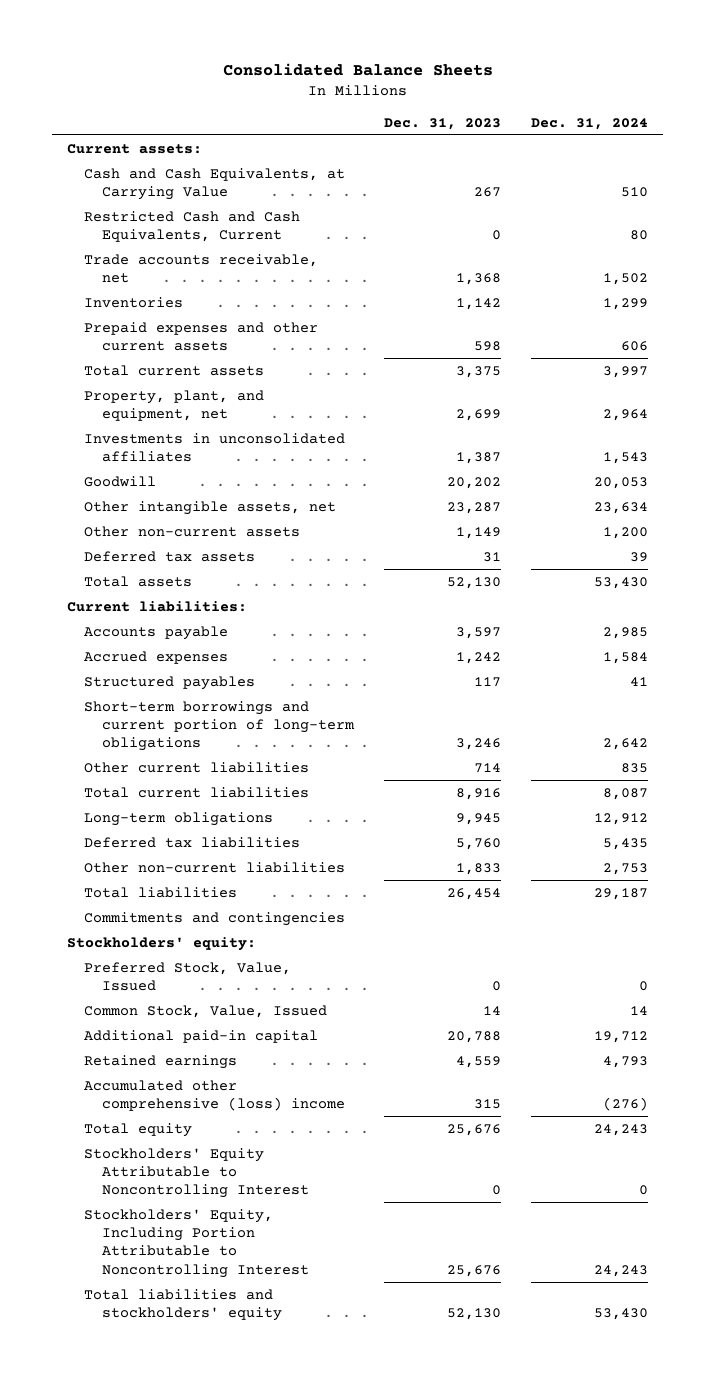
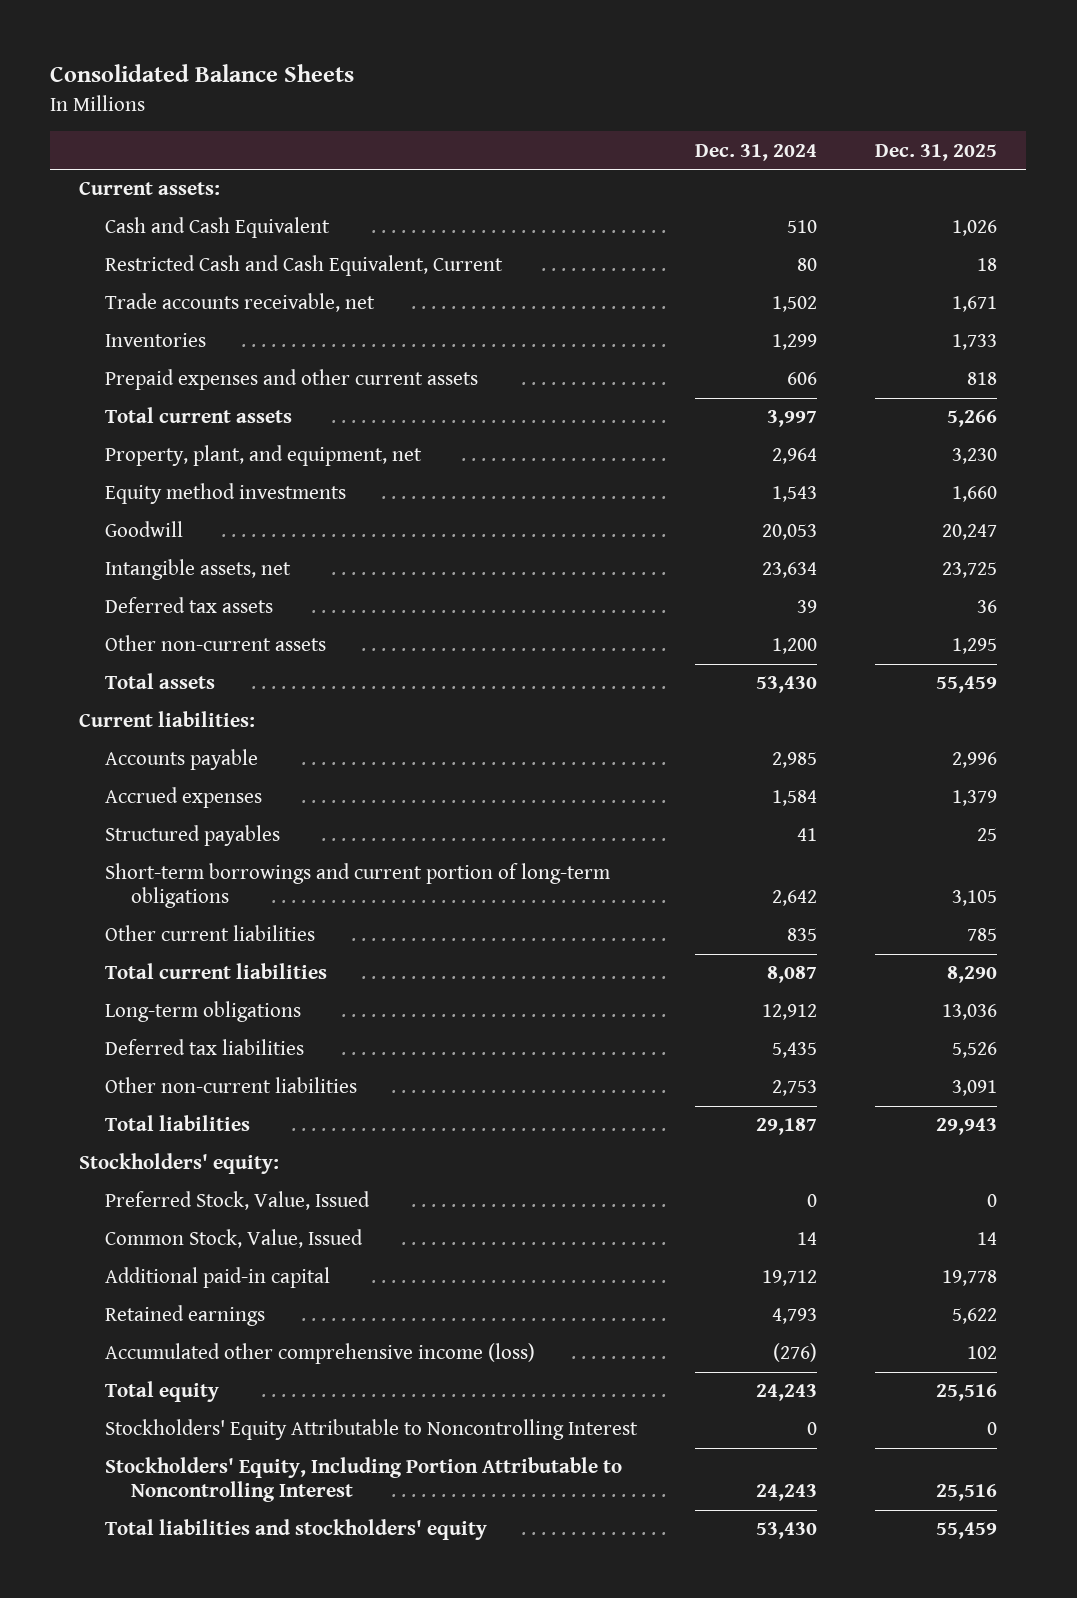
[384,117,502,130] Dec. 31, 2023 -> none
none -> [875,143,998,161] Dec. 31, 2025
[84,167,346,200] Cash and Cash Equivalents, at Carrying Value -> [105,217,331,239] Cash and Cash Equivalent
[84,210,301,242] Restricted Cash and Cash Equivalents, Current -> [105,255,504,277] Restricted Cash and Cash Equivalent, Current
[84,432,346,462] Investments in unconsolidated affiliates -> [105,483,347,505] Equity method investments
[84,500,337,515] Other intangible assets, net -> [105,559,292,581] Intangible assets, net
[84,525,301,537] Other non-current assets -> [105,635,327,652] Other non-current assets
[84,911,346,926] Commitments and contingencies -> none
[84,1079,345,1111] Accumulated other comprehensive (loss) income -> [105,1343,536,1365] Accumulated other comprehensive income (loss)

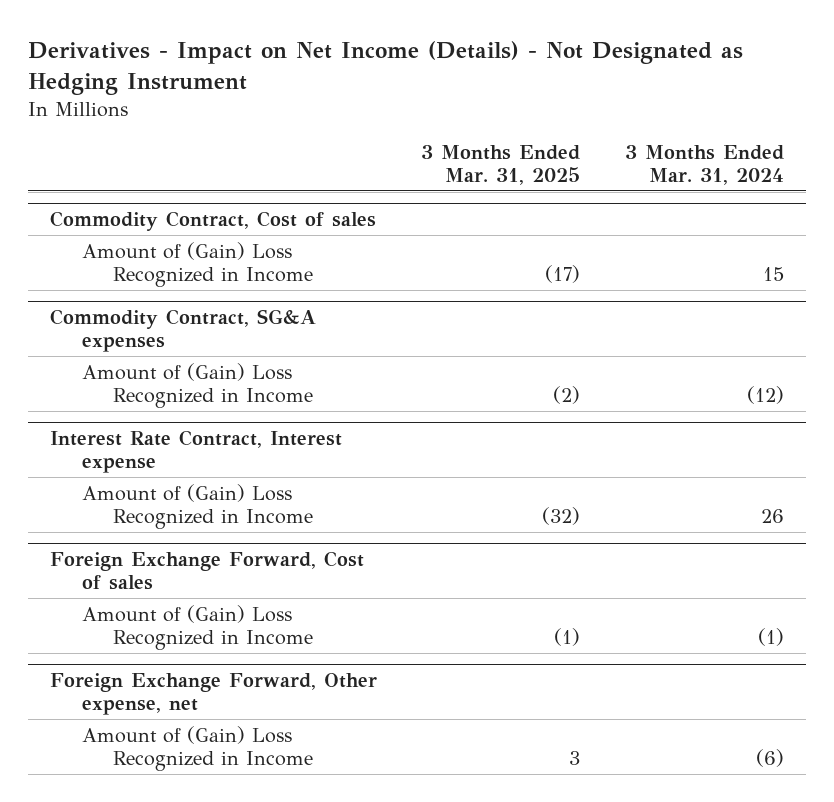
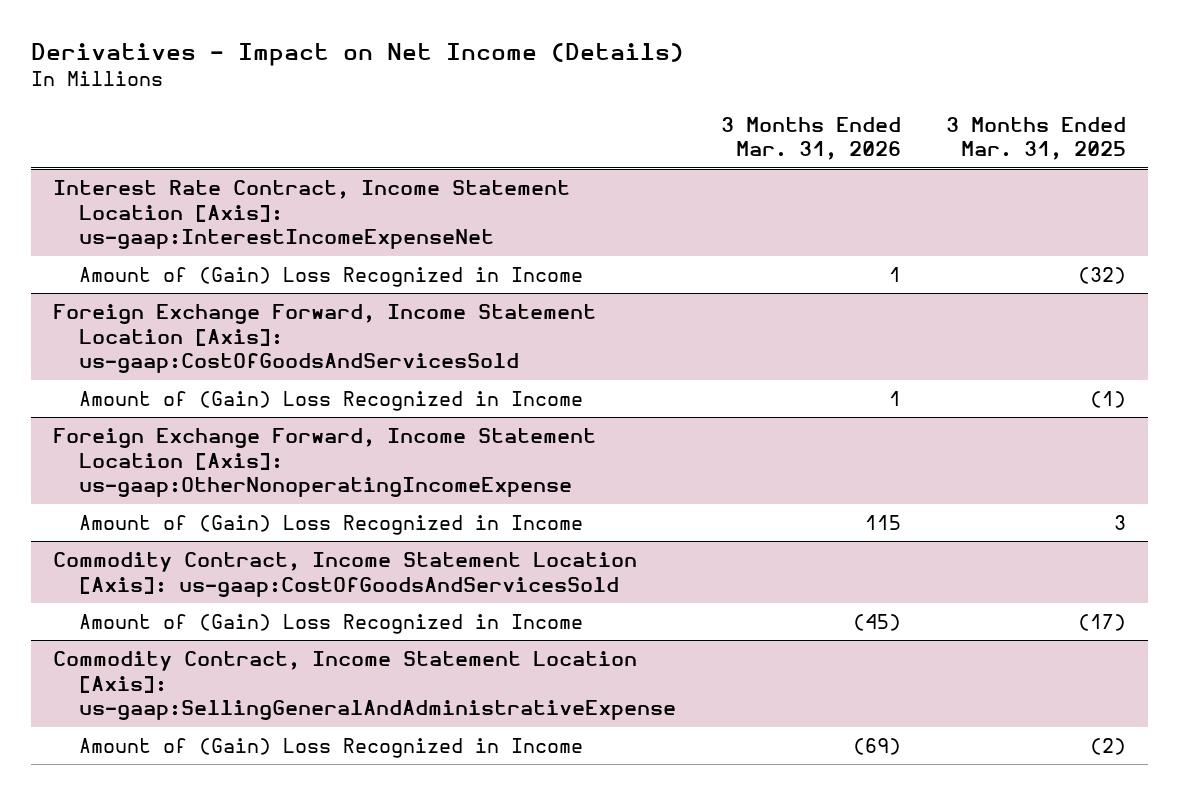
[27,41,743,96] Derivatives - Impact on Net Income (Details) - Not Designated as Hedging Instrument -> [30,43,684,67] Derivatives - Impact on Net Income (Details)
[624,144,784,185] 3 Months Ended Mar. 31, 2024 -> none
none -> [720,116,901,161] 3 Months Ended Mar. 31, 2026
[49,211,376,232] Commodity Contract, Cost of sales -> none
[81,241,314,287] Amount of (Gain) Loss Recognized in Income -> none
[49,309,316,353] Commodity Contract, SG&A expenses -> none
[81,362,314,408] Amount of (Gain) Loss Recognized in Income -> none
[49,430,342,474] Interest Rate Contract, Interest expense -> none
none -> [52,179,570,250] Interest Rate Contract, Income Statement Location [Axis]: us-gaap:InterestIncomeExpenseNet
[49,551,364,591] Foreign Exchange Forward, Cost of sales -> none
none -> [52,303,596,374] Foreign Exchange Forward, Income Statement Location [Axis]: us-gaap:CostOfGoodsAndServicesSold
[49,673,377,716] Foreign Exchange Forward, Other expense, net -> none
none -> [52,427,596,498] Foreign Exchange Forward, Income Statement Location [Axis]: us-gaap:OtherNonoperatingIncomeExpense
none -> [52,551,637,597] Commodity Contract, Income Statement Location [Axis]: us-gaap:CostOfGoodsAndServicesSold
none -> [79,613,584,634] Amount of (Gain) Loss Recognized in Income
none -> [52,650,677,721] Commodity Contract, Income Statement Location [Axis]: us-gaap:SellingGeneralAndAdministrativeExpense
none -> [79,737,584,758] Amount of (Gain) Loss Recognized in Income

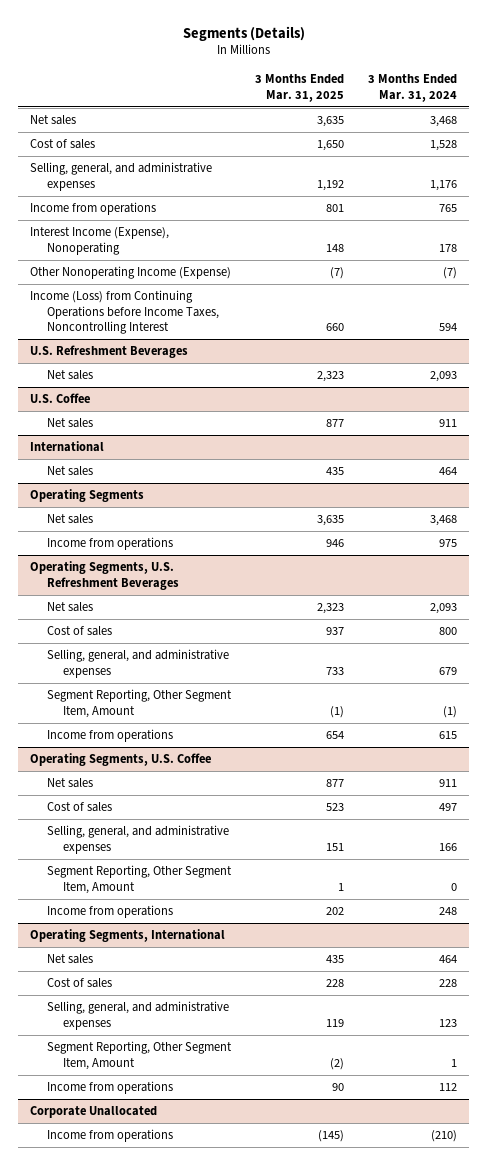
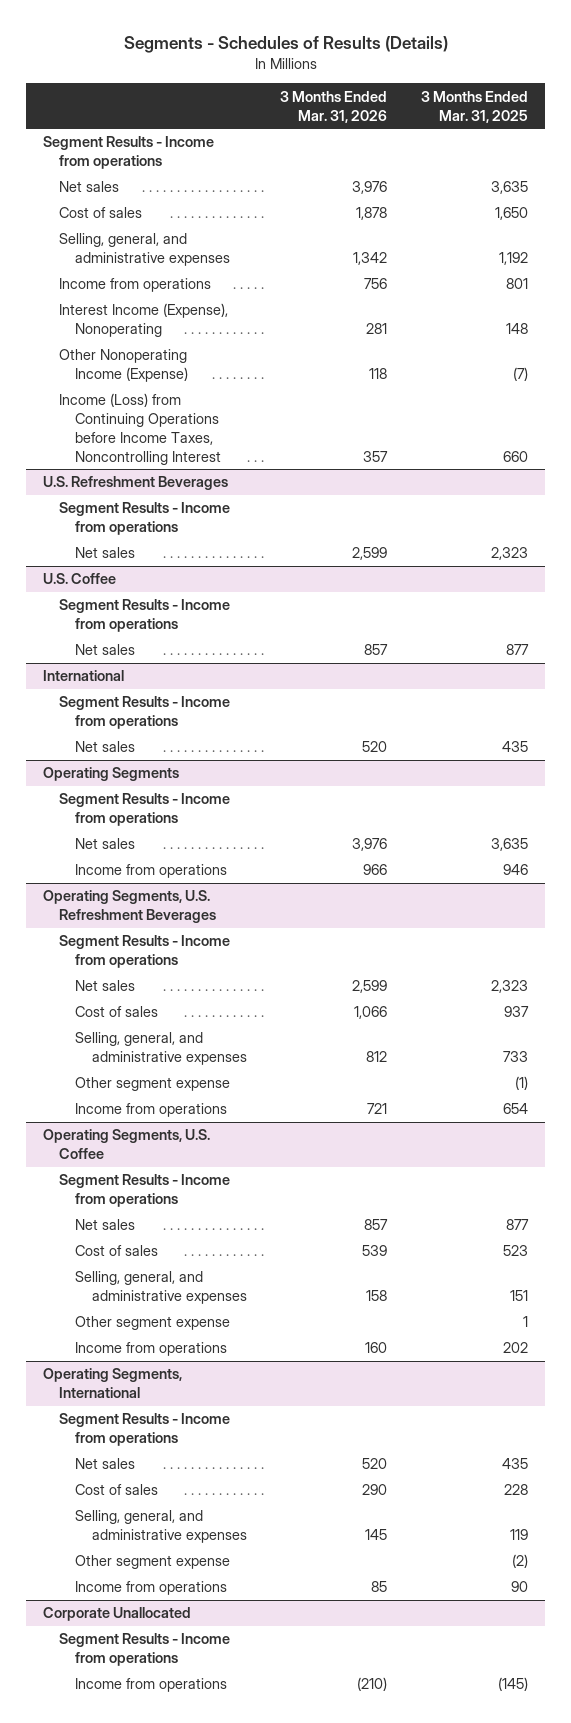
[182,25,305,41] Segments (Details) -> [123,35,448,53] Segments - Schedules of Results (Details)
[367,74,457,102] 3 Months Ended Mar. 31, 2024 -> none
none -> [280,90,388,123] 3 Months Ended Mar. 31, 2026
none -> [42,136,214,170] Segment Results - Income from operations
none -> [59,502,231,536] Segment Results - Income from operations
none -> [59,599,231,633] Segment Results - Income from operations
none -> [59,696,231,730] Segment Results - Income from operations
none -> [59,793,231,827] Segment Results - Income from operations
none -> [59,935,231,969] Segment Results - Income from operations
[46,689,232,718] Segment Reporting, Other Segment Item, Amount -> [75,1077,231,1092] Other segment expense
none -> [59,1174,231,1208] Segment Results - Income from operations
[46,865,232,894] Segment Reporting, Other Segment Item, Amount -> [75,1316,231,1331] Other segment expense
none -> [59,1413,231,1447] Segment Results - Income from operations
[46,1041,232,1070] Segment Reporting, Other Segment Item, Amount -> [75,1555,231,1570] Other segment expense
none -> [59,1633,231,1667] Segment Results - Income from operations

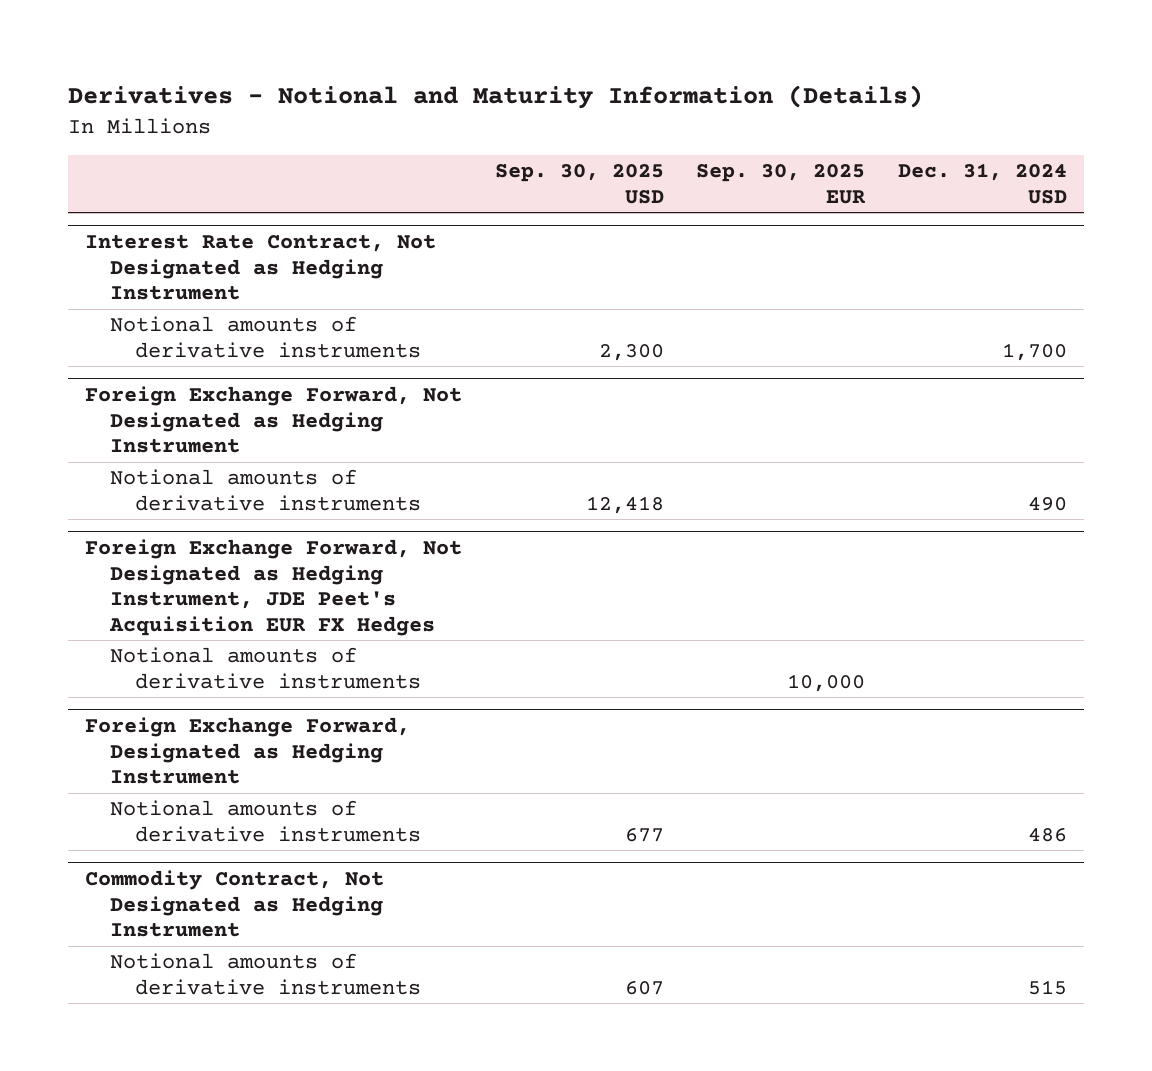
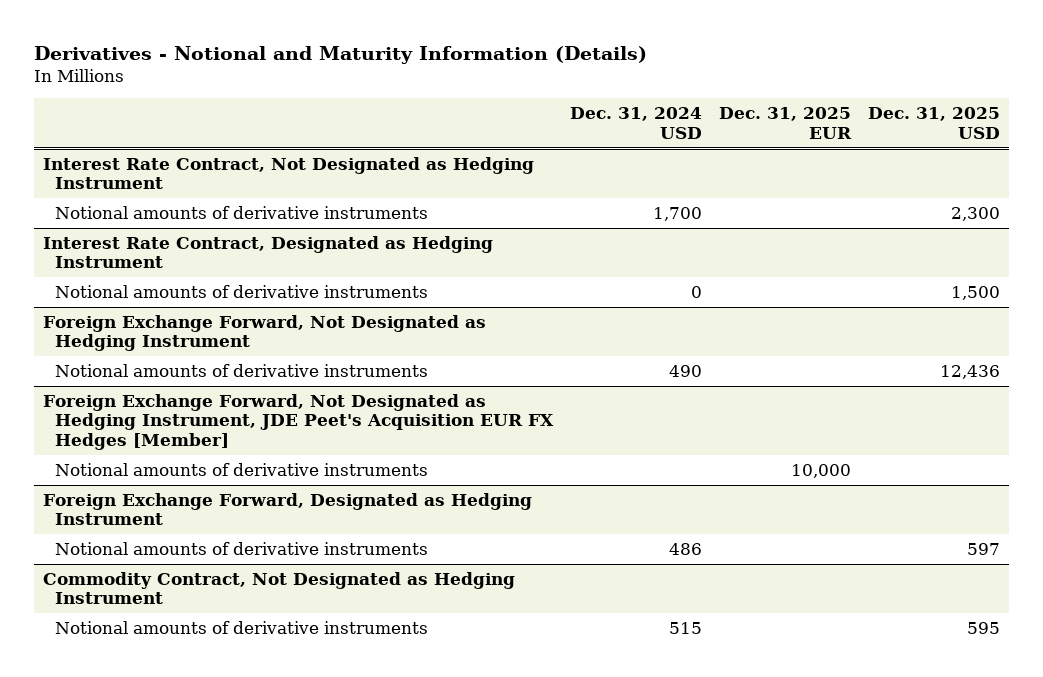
[494,164,664,204] Sep. 30, 2025 USD -> none
[696,164,866,204] Sep. 30, 2025 EUR -> none
none -> [718,107,852,139] Dec. 31, 2025 EUR
none -> [867,107,1000,139] Dec. 31, 2025 USD
none -> [42,235,493,269] Interest Rate Contract, Designated as Hedging Instrument
none -> [54,284,428,298] Notional amounts of derivative instruments
[84,539,462,637] Foreign Exchange Forward, Not Designated as Hedging Instrument, JDE Peet's Acquisition EUR FX Hedges -> [42,393,554,450] Foreign Exchange Forward, Not Designated as Hedging Instrument, JDE Peet's Acquisition EUR FX Hedges [Member]

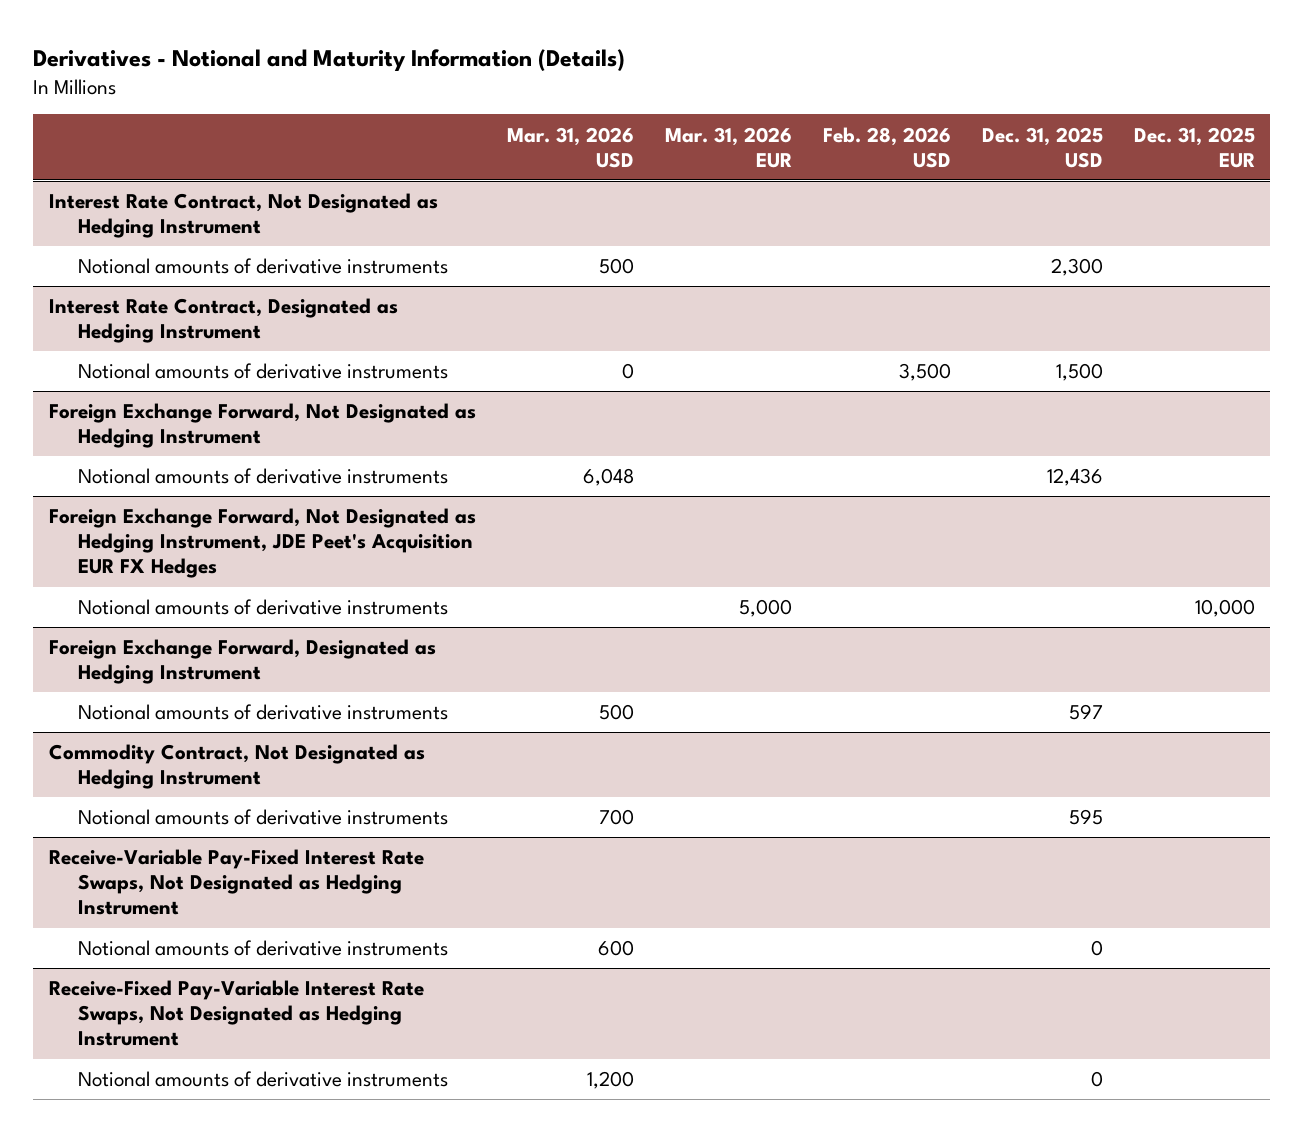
[569,107,702,139] Dec. 31, 2024 USD -> none
none -> [506,126,634,168] Mar. 31, 2026 USD
none -> [664,126,792,168] Mar. 31, 2026 EUR
none -> [822,126,951,168] Feb. 28, 2026 USD
[42,393,554,450] Foreign Exchange Forward, Not Designated as Hedging Instrument, JDE Peet's Acquisition EUR FX Hedges [Member] -> [48,508,476,579] Foreign Exchange Forward, Not Designated as Hedging Instrument, JDE Peet's Acquisition EUR FX Hedges
none -> [48,849,424,916] Receive-Variable Pay-Fixed Interest Rate Swaps, Not Designated as Hedging Instrument
none -> [77,940,448,957] Notional amounts of derivative instruments
none -> [48,980,424,1047] Receive-Fixed Pay-Variable Interest Rate Swaps, Not Designated as Hedging Instrument
none -> [77,1071,448,1088] Notional amounts of derivative instruments

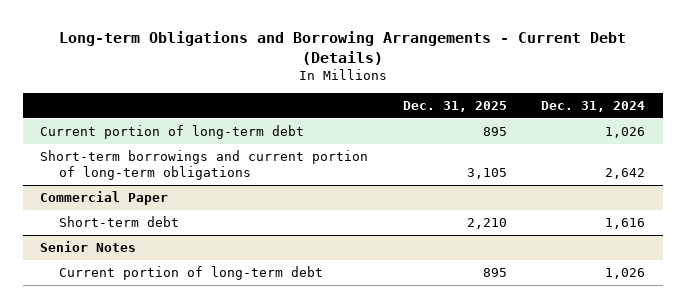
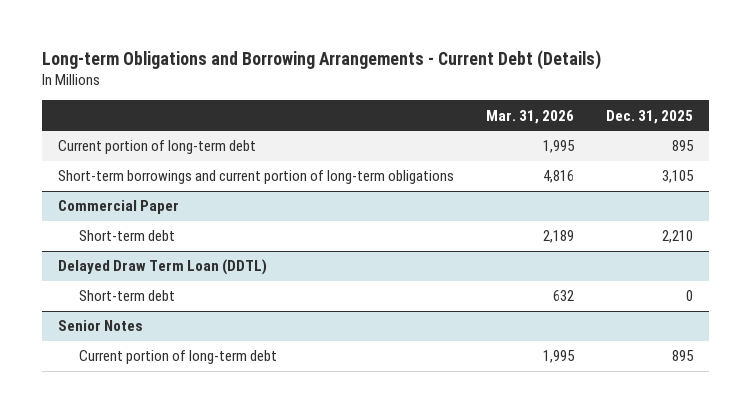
[541,100,646,112] Dec. 31, 2024 -> none
none -> [486,109,575,124] Mar. 31, 2026
none -> [57,259,267,276] Delayed Draw Term Loan (DDTL)
none -> [78,290,175,302] Short-term debt

